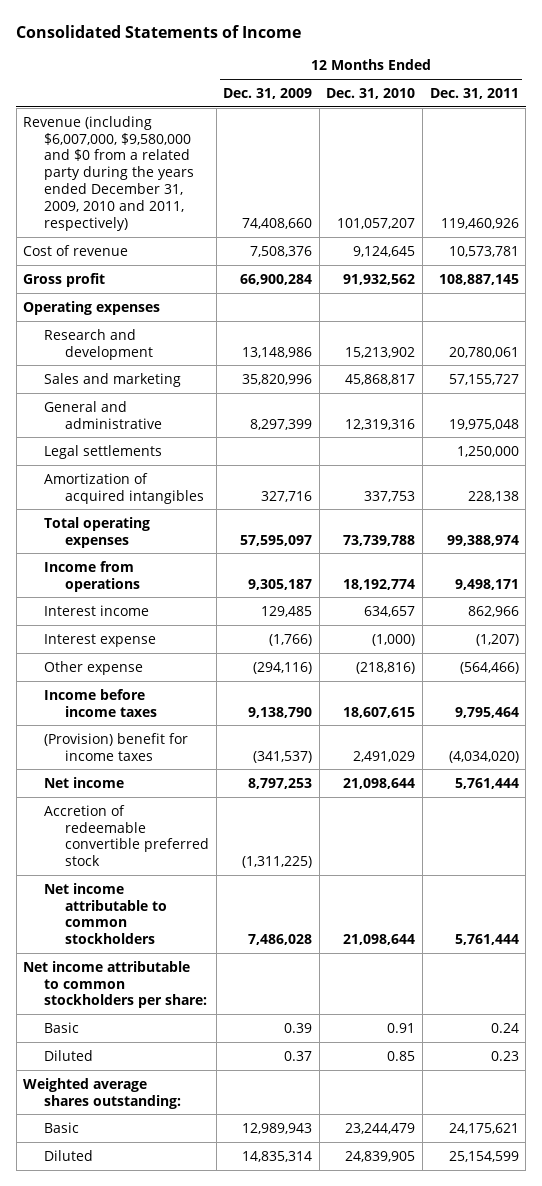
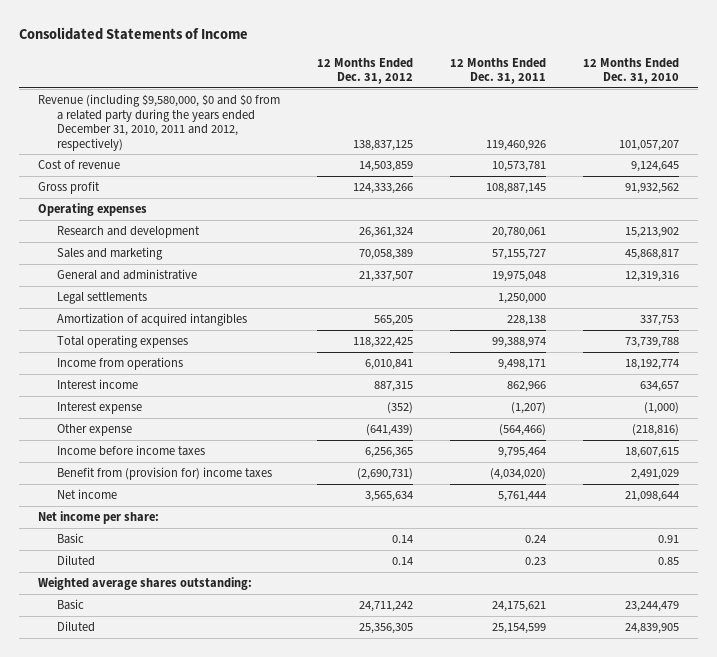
[223,87,313,99] Dec. 31, 2009 -> none
none -> [317,57,414,85] 12 Months Ended Dec. 31, 2012
[23,115,195,231] Revenue (including $6,007,000, $9,580,000 and $0 from a related party during the years ended December 31, 2009, 2010 and 2011, respectively) -> [37,94,280,151] Revenue (including $9,580,000, $0 and $0 from a related party during the years ended December 31, 2010, 2011 and 2012, respectively)
[44,732,189,761] (Provision) benefit for income taxes -> [56,467,272,481] Benefit from (provision for) income taxes
[44,804,210,867] Accretion of redeemable convertible preferred stock -> none
[44,882,168,945] Net income attributable to common stockholders -> none
[23,960,208,1009] Net income attributable to common stockholders per share: -> [37,511,159,525] Net income per share:

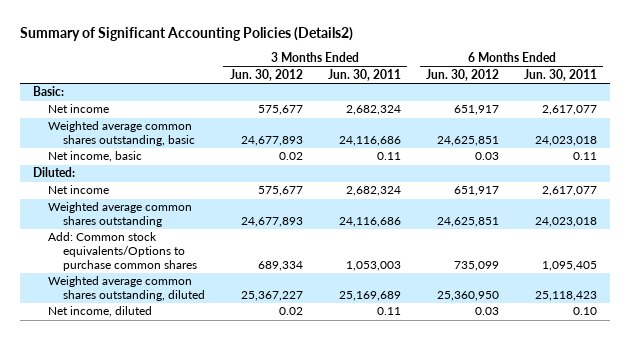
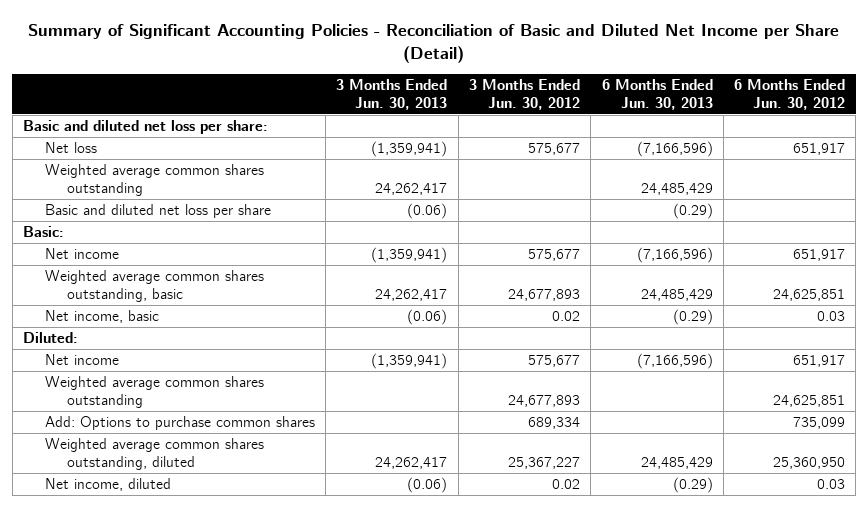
[20,27,354,42] Summary of Significant Accounting Policies (Details2) -> [28,23,840,63] Summary of Significant Accounting Policies - Reconciliation of Basic and Diluted Net Income per Share (Detail)
[327,69,401,82] Jun. 30, 2011 -> none
[524,69,598,82] Jun. 30, 2011 -> none
none -> [336,78,448,111] 3 Months Ended Jun. 30, 2013
none -> [601,78,713,111] 6 Months Ended Jun. 30, 2013
none -> [23,120,269,135] Basic and diluted net loss per share:
none -> [44,142,97,154] Net loss
none -> [44,164,264,197] Weighted average common shares outstanding
none -> [44,204,271,219] Basic and diluted net loss per share
[47,232,197,271] Add: Common stock equivalents/Options to purchase common shares -> [44,416,315,431] Add: Options to purchase common shares

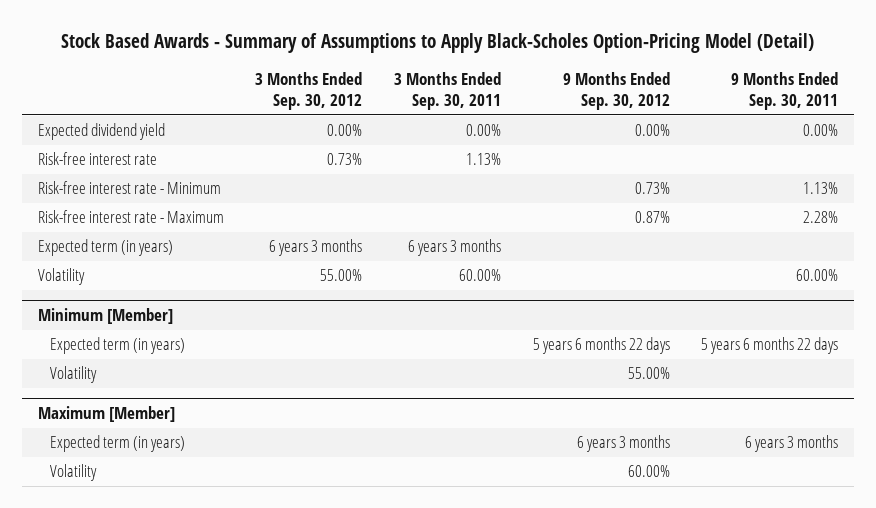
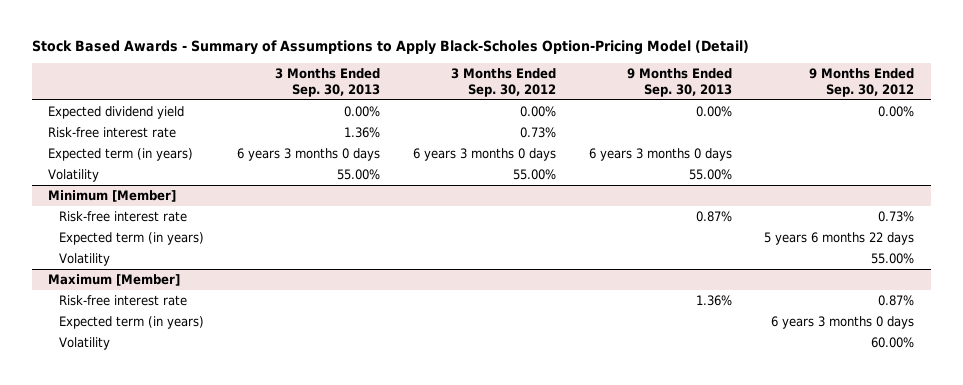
[393,71,501,111] 3 Months Ended Sep. 30, 2011 -> none
[731,71,839,111] 9 Months Ended Sep. 30, 2011 -> none
none -> [275,68,381,97] 3 Months Ended Sep. 30, 2013
none -> [626,68,732,97] 9 Months Ended Sep. 30, 2013
[37,181,221,195] Risk-free interest rate - Minimum -> none
[37,210,224,224] Risk-free interest rate - Maximum -> none
[269,239,363,257] 6 years 3 months -> [412,147,556,161] 6 years 3 months 0 days
none -> [59,210,188,222] Risk-free interest rate
none -> [59,294,188,306] Risk-free interest rate
[576,435,670,453] 6 years 3 months -> [771,315,915,329] 6 years 3 months 0 days

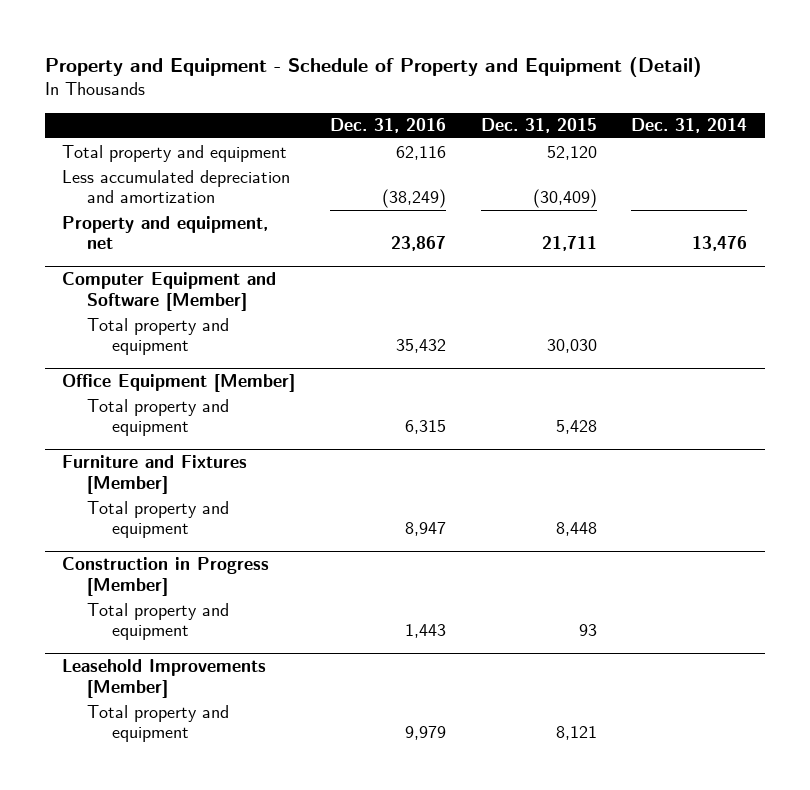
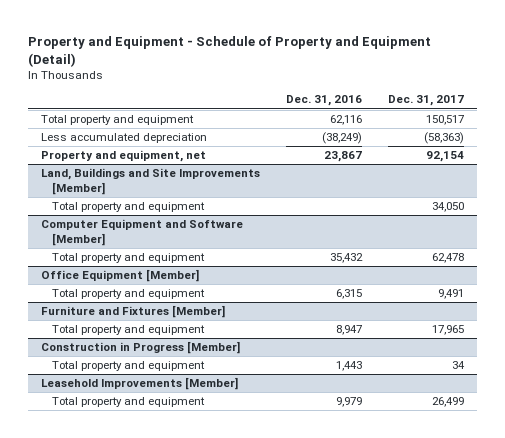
[480,118,597,134] Dec. 31, 2015 -> none
[631,118,748,134] Dec. 31, 2014 -> none
none -> [387,95,464,107] Dec. 31, 2017
[62,169,291,204] Less accumulated depreciation and amortization -> [41,133,208,144] Less accumulated depreciation
none -> [41,168,261,195] Land, Buildings and Site Improvements [Member]
none -> [52,202,206,213] Total property and equipment

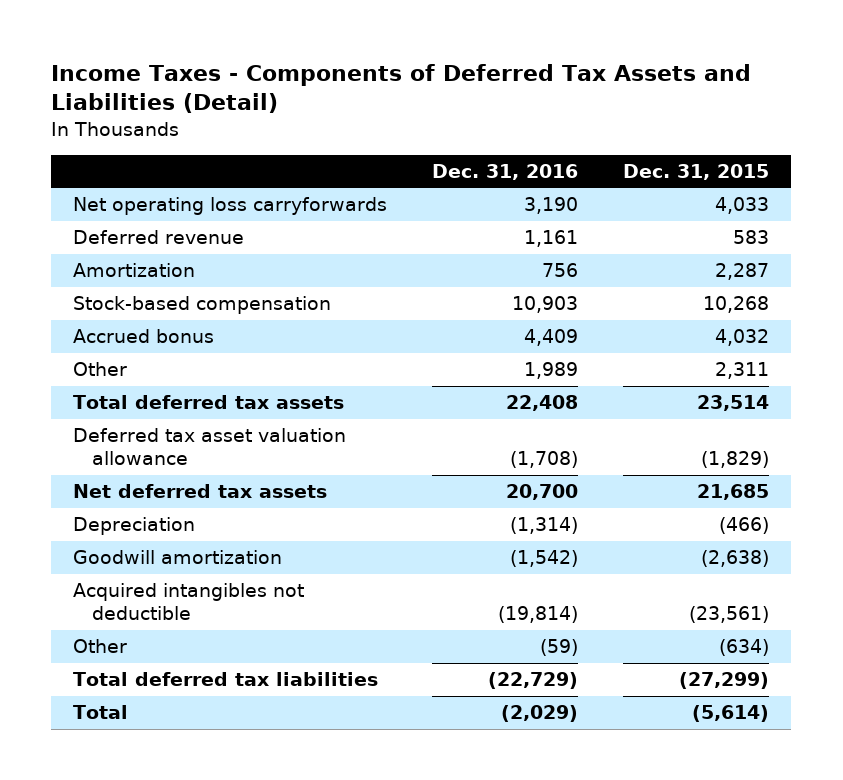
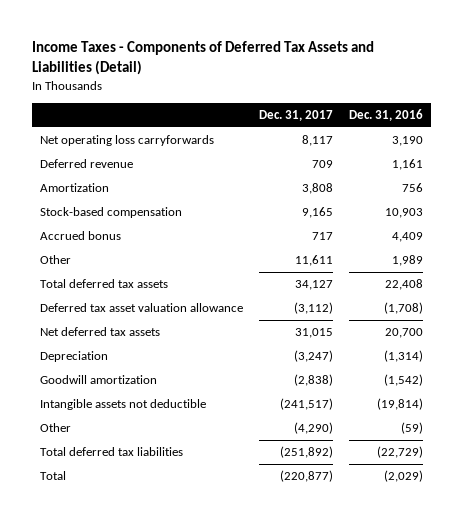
[623,163,770,180] Dec. 31, 2015 -> none
none -> [258,110,333,122] Dec. 31, 2017
[73,583,305,621] Acquired intangibles not deductible -> [39,399,206,411] Intangible assets not deductible

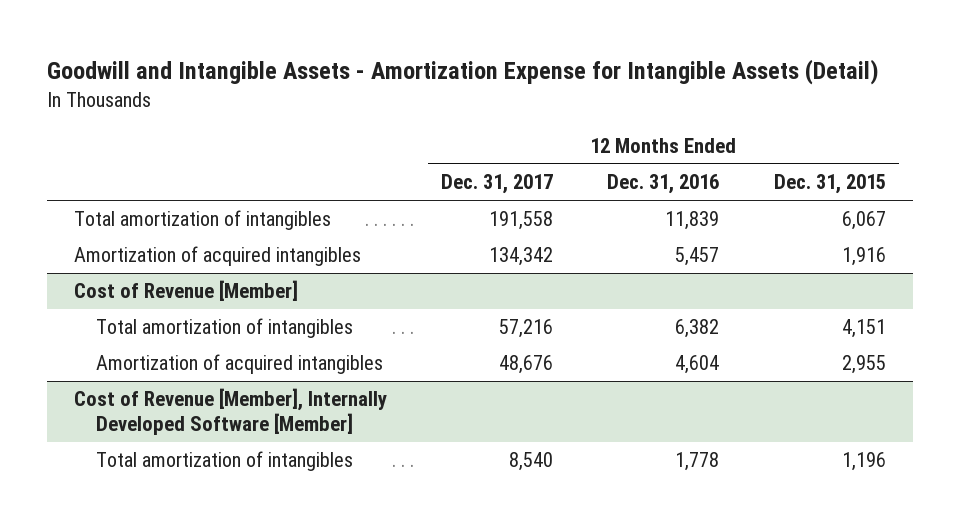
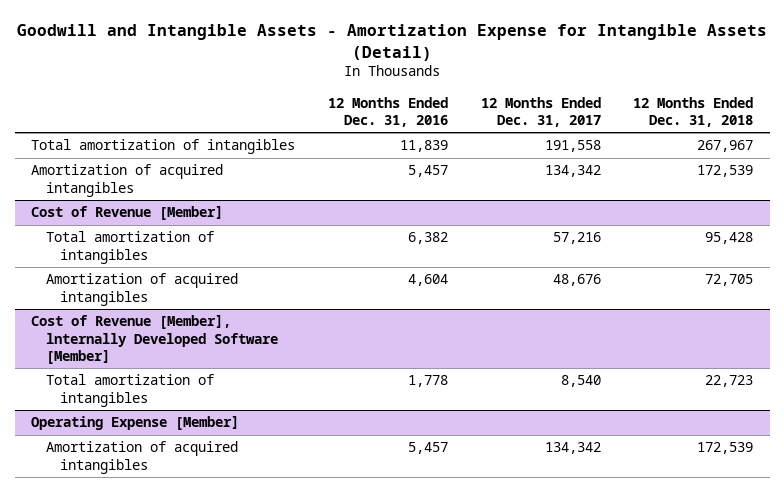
[773,174,886,195] Dec. 31, 2015 -> none
none -> [633,96,754,127] 12 Months Ended Dec. 31, 2018
[73,388,387,436] Cost of Revenue [Member], Internally Developed Software [Member] -> [31,315,278,364] Cost of Revenue [Member], lnternally Developed Software [Member]
none -> [31,416,240,431] Operating Expense [Member]
none -> [45,441,238,474] Amortization of acquired intangibles

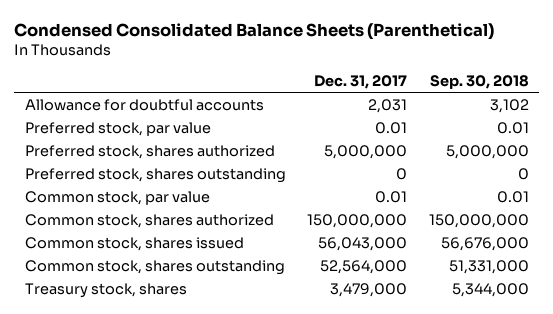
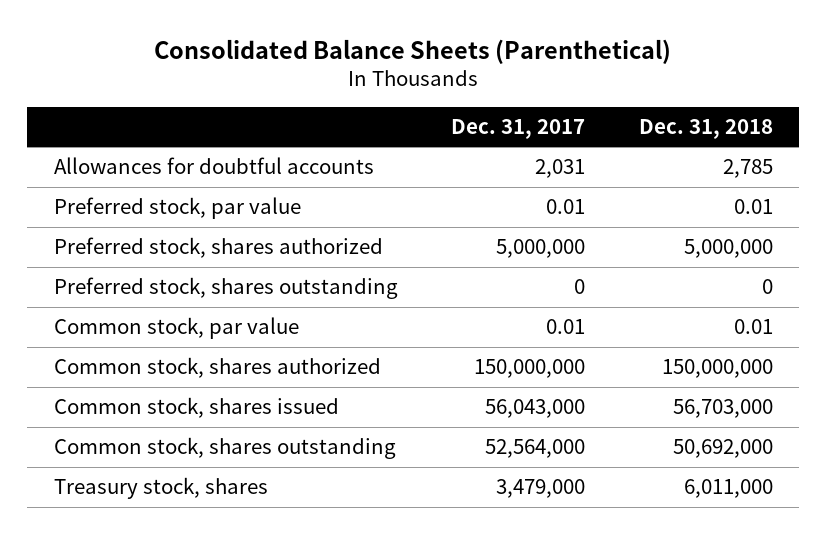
[13,23,494,41] Condensed Consolidated Balance Sheets (Parenthetical) -> [154,38,672,64] Consolidated Balance Sheets (Parenthetical)
[429,75,529,90] Sep. 30, 2018 -> none
none -> [638,118,773,139] Dec. 31, 2018
[24,98,264,111] Allowance for doubtful accounts -> [53,157,374,175] Allowances for doubtful accounts

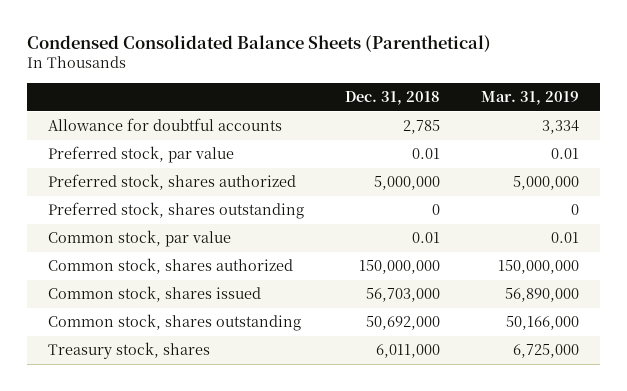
[154,38,672,64] Consolidated Balance Sheets (Parenthetical) -> [26,35,491,53] Condensed Consolidated Balance Sheets (Parenthetical)
[451,118,586,139] Dec. 31, 2017 -> none
none -> [481,90,580,105] Mar. 31, 2019
[53,157,374,175] Allowances for doubtful accounts -> [47,118,282,132] Allowance for doubtful accounts

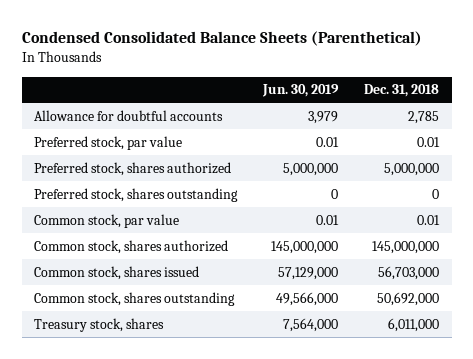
[481,90,580,105] Mar. 31, 2019 -> none
none -> [262,84,340,98] Jun. 30, 2019
[358,260,440,275] 150,000,000 -> [371,240,439,254] 145,000,000

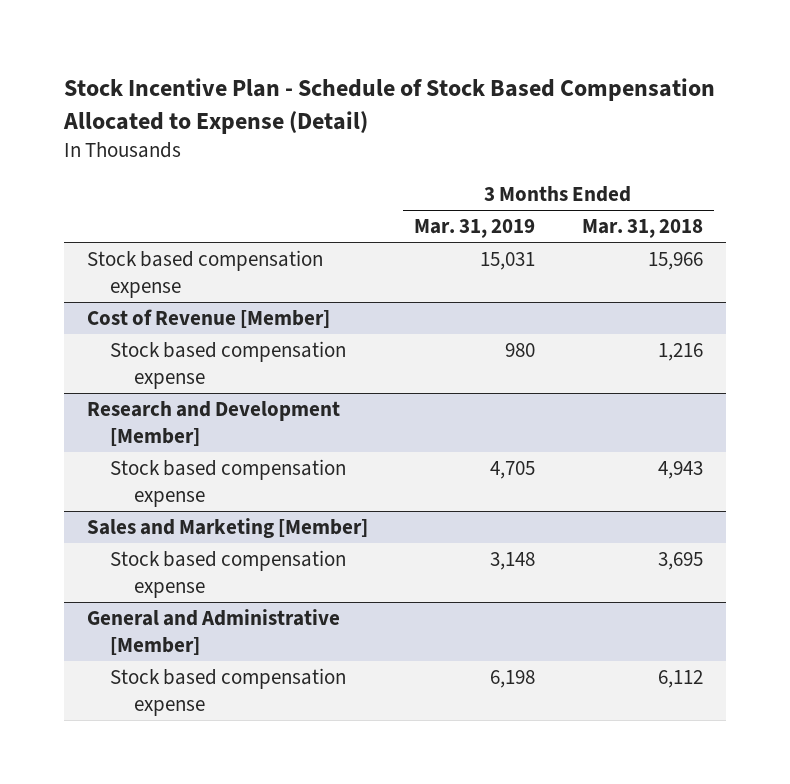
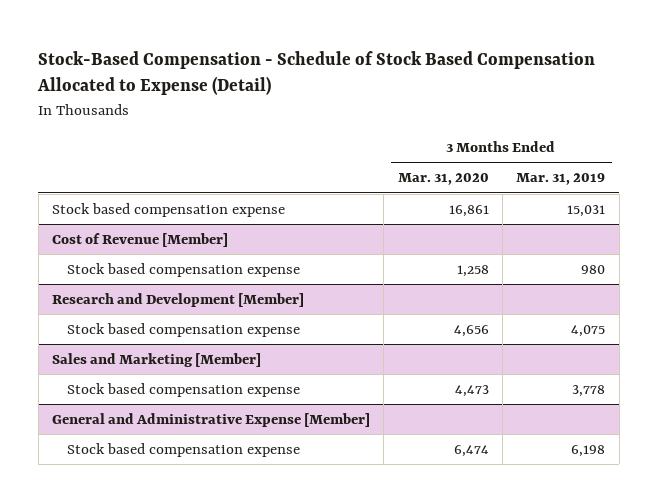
[62,78,715,134] Stock Incentive Plan - Schedule of Stock Based Compensation Allocated to Expense (Detail) -> [37,50,596,96] Stock-Based Compensation - Schedule of Stock Based Compensation Allocated to Expense (Detail)
[581,219,703,239] Mar. 31, 2018 -> none
none -> [397,173,489,186] Mar. 31, 2020
[490,461,536,480] 4,705 -> [571,325,606,338] 4,075
[490,552,536,571] 3,148 -> [572,385,606,398] 3,778
[86,609,340,655] General and Administrative [Member] -> [51,413,370,428] General and Administrative Expense [Member]

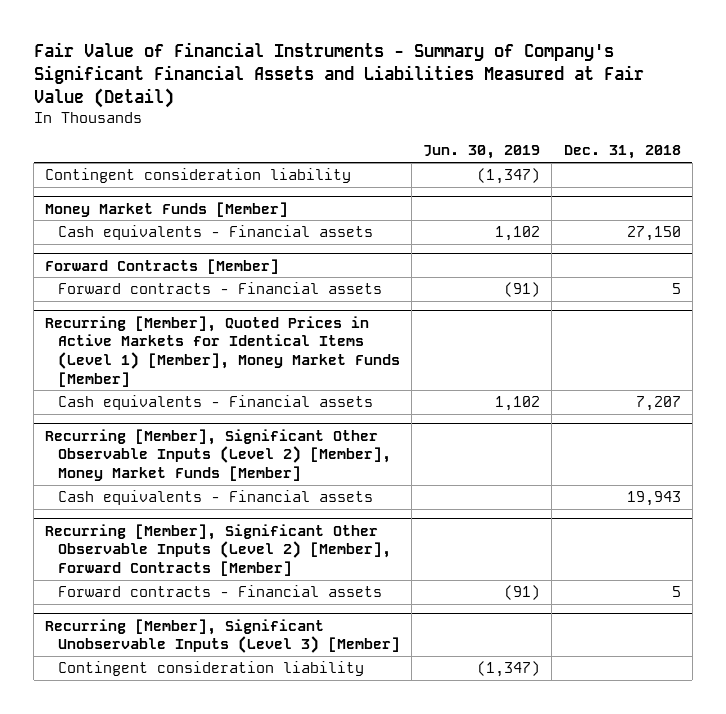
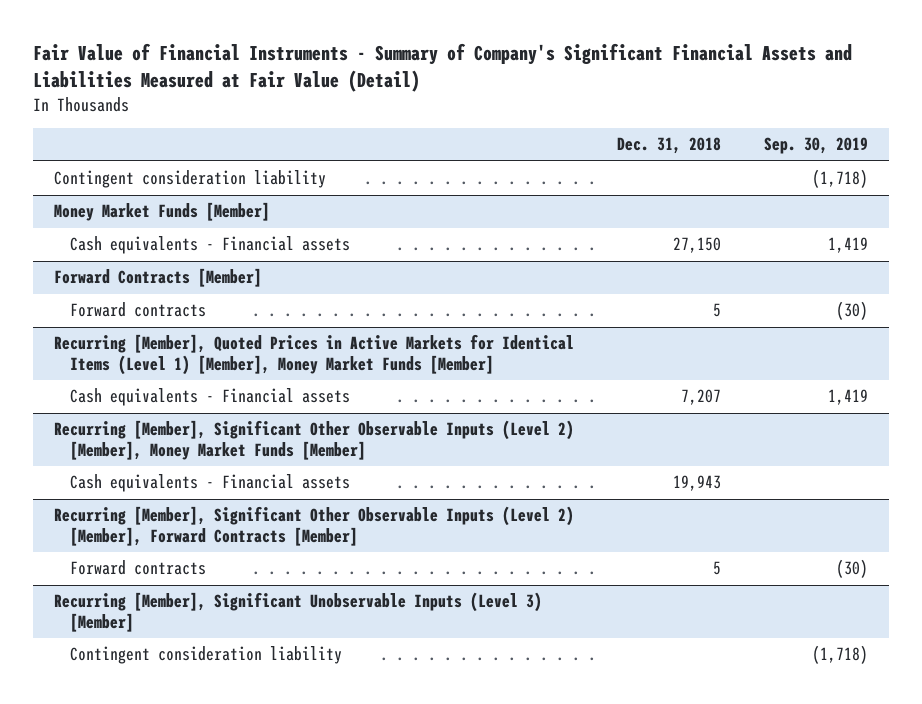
[423,145,541,160] Jun. 30, 2019 -> none
none -> [763,137,868,155] Sep. 30, 2019
[58,282,383,295] Forward contracts - Financial assets -> [70,302,207,318] Forward contracts
[58,585,383,598] Forward contracts - Financial assets -> [70,560,207,576] Forward contracts

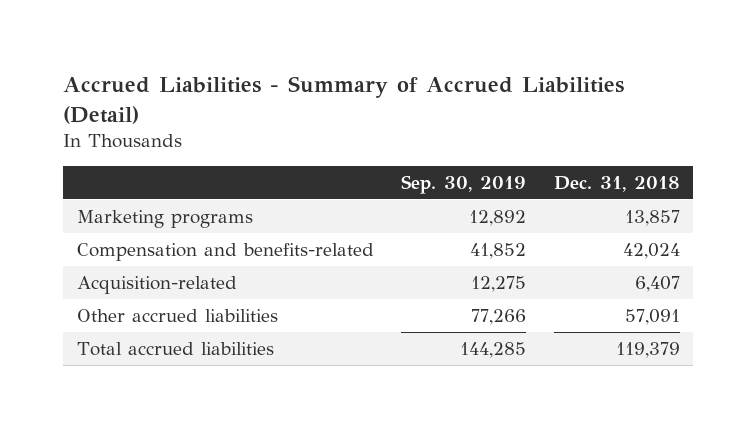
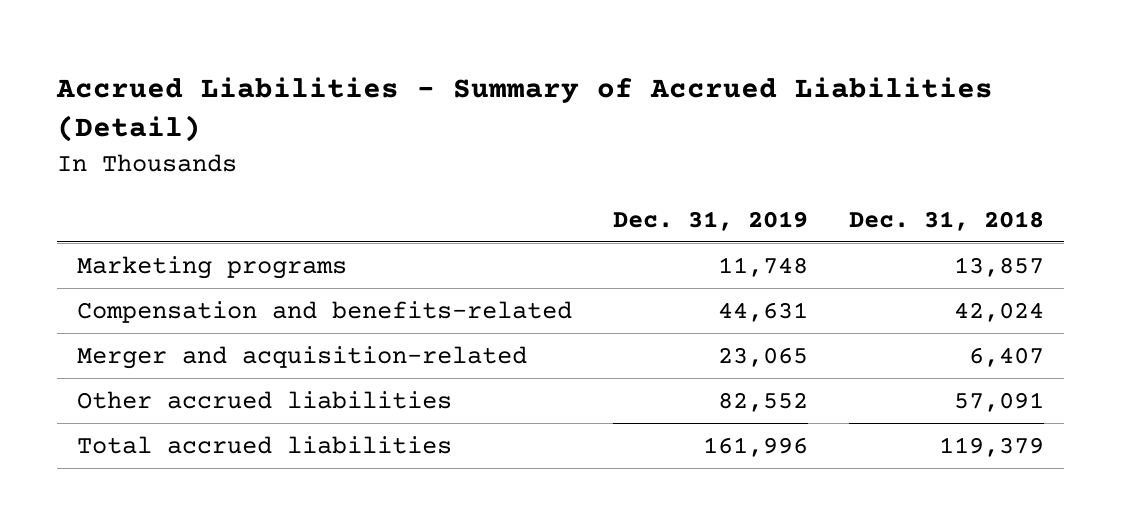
[401,174,527,194] Sep. 30, 2019 -> none
none -> [613,210,809,231] Dec. 31, 2019
[76,275,237,294] Acquisition-related -> [77,346,528,370] Merger and acquisition-related

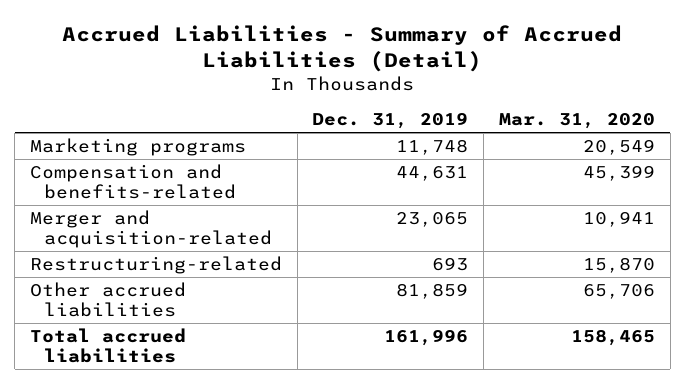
[848,210,1044,231] Dec. 31, 2018 -> none
none -> [498,113,655,130] Mar. 31, 2020
none -> [30,255,283,274] Restructuring-related
[718,392,809,413] 82,552 -> [396,282,469,299] 81,859

